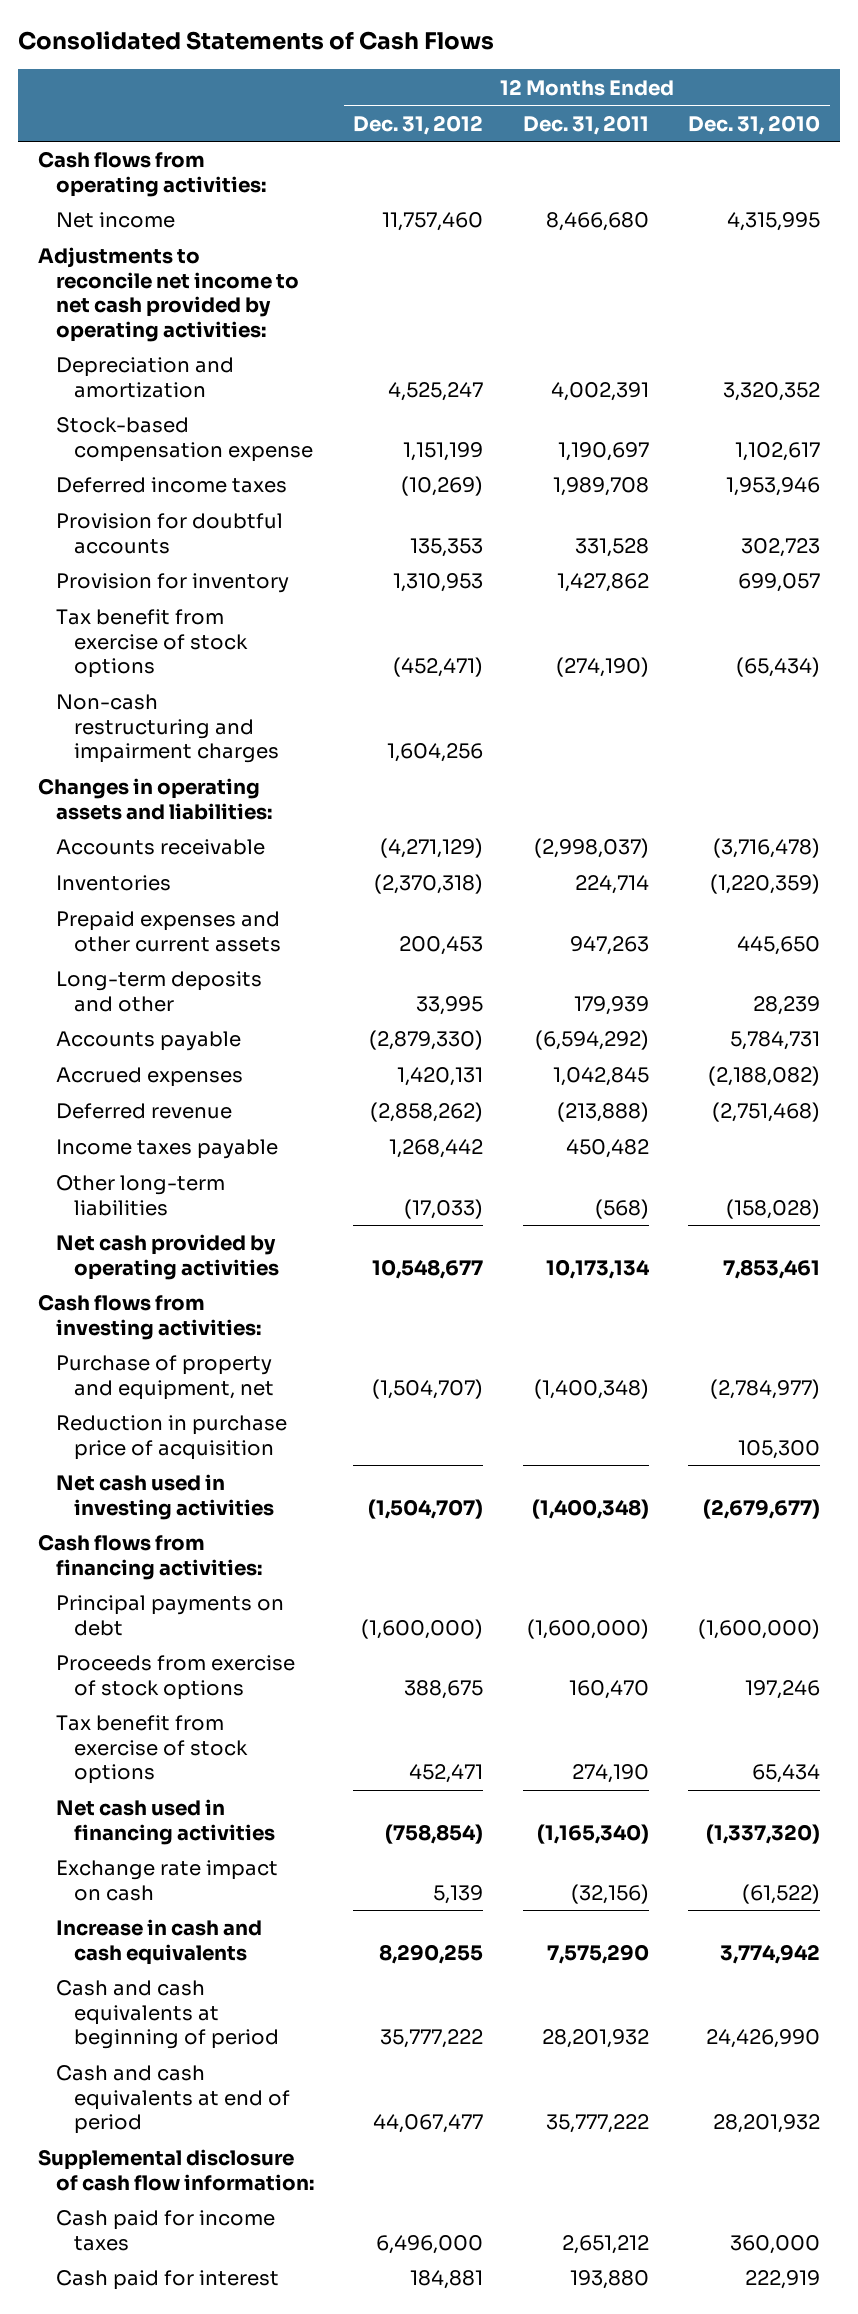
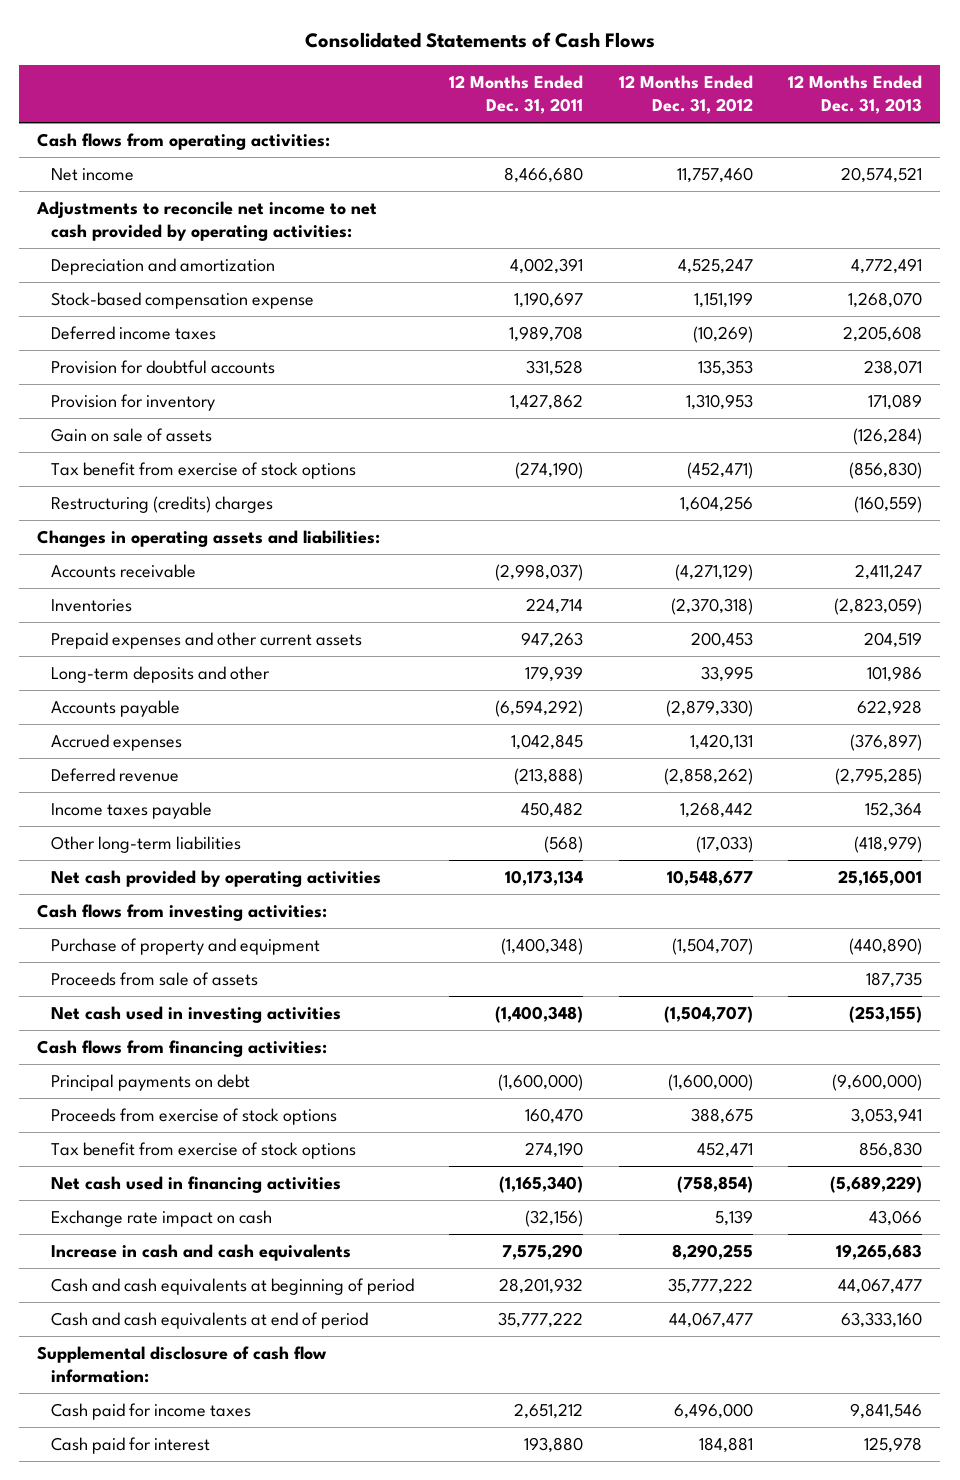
[688,114,821,135] Dec. 31, 2010 -> none
none -> [788,75,923,114] 12 Months Ended Dec. 31, 2013
none -> [50,428,212,443] Gain on sale of assets
[56,694,280,764] Non-cash restructuring and impairment charges -> [50,496,273,514] Restructuring (credits) charges
[56,1415,288,1460] Reduction in purchase price of acquisition -> none
[56,1355,275,1400] Purchase of property and equipment, net -> [50,938,320,956] Purchase of property and equipment
none -> [50,972,258,987] Proceeds from sale of assets

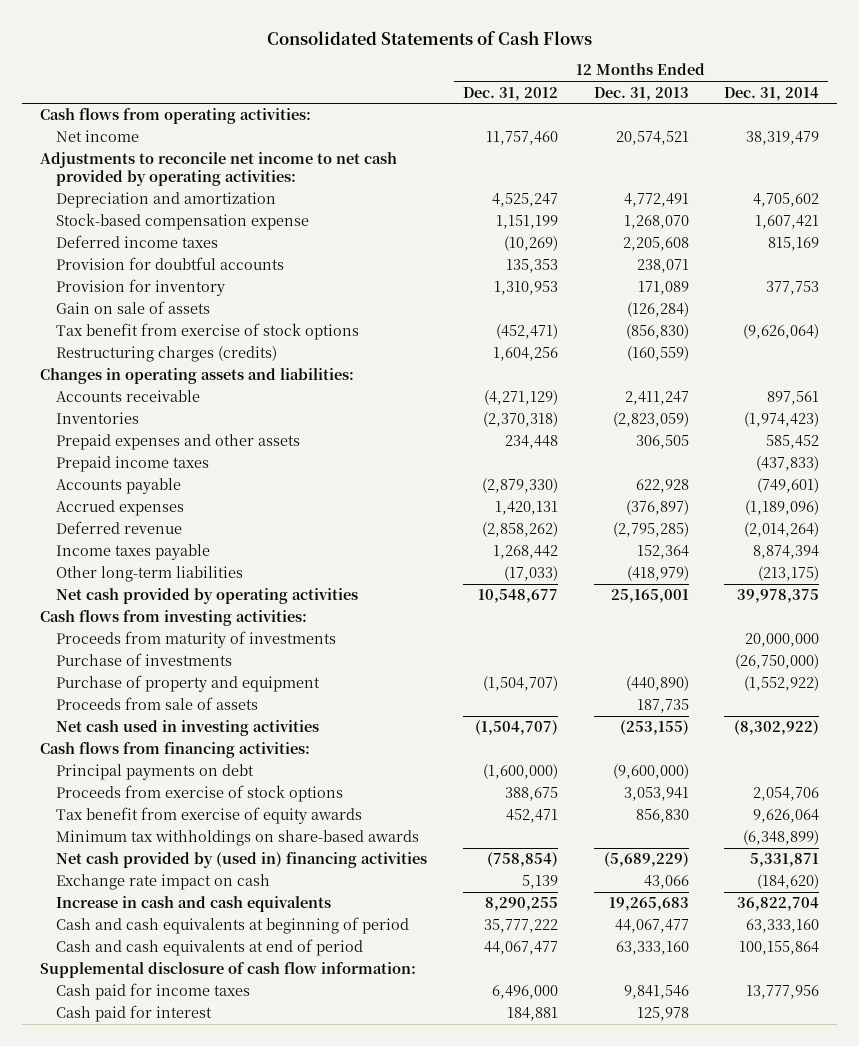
[449,75,584,114] 12 Months Ended Dec. 31, 2011 -> none
none -> [724,86,820,101] Dec. 31, 2014
[50,496,273,514] Restructuring (credits) charges -> [56,346,278,363] Restructuring charges (credits)
[50,666,270,684] Long-term deposits and other -> none
[50,632,362,650] Prepaid expenses and other current assets -> [56,434,301,451] Prepaid expenses and other assets
[690,632,753,649] 200,453 -> [504,435,558,450] 234,448
[864,632,923,649] 204,519 -> [635,435,689,450] 306,505
none -> [56,456,210,473] Prepaid income taxes
none -> [56,631,337,649] Proceeds from maturity of investments
none -> [56,653,233,667] Purchase of investments
[50,1142,356,1160] Tax benefit from exercise of stock options -> [56,807,363,825] Tax benefit from exercise of equity awards
none -> [56,830,420,847] Minimum tax withholdings on share-based awards
[50,1176,341,1194] Net cash used in financing activities -> [56,852,428,869] Net cash provided by (used in) financing activities

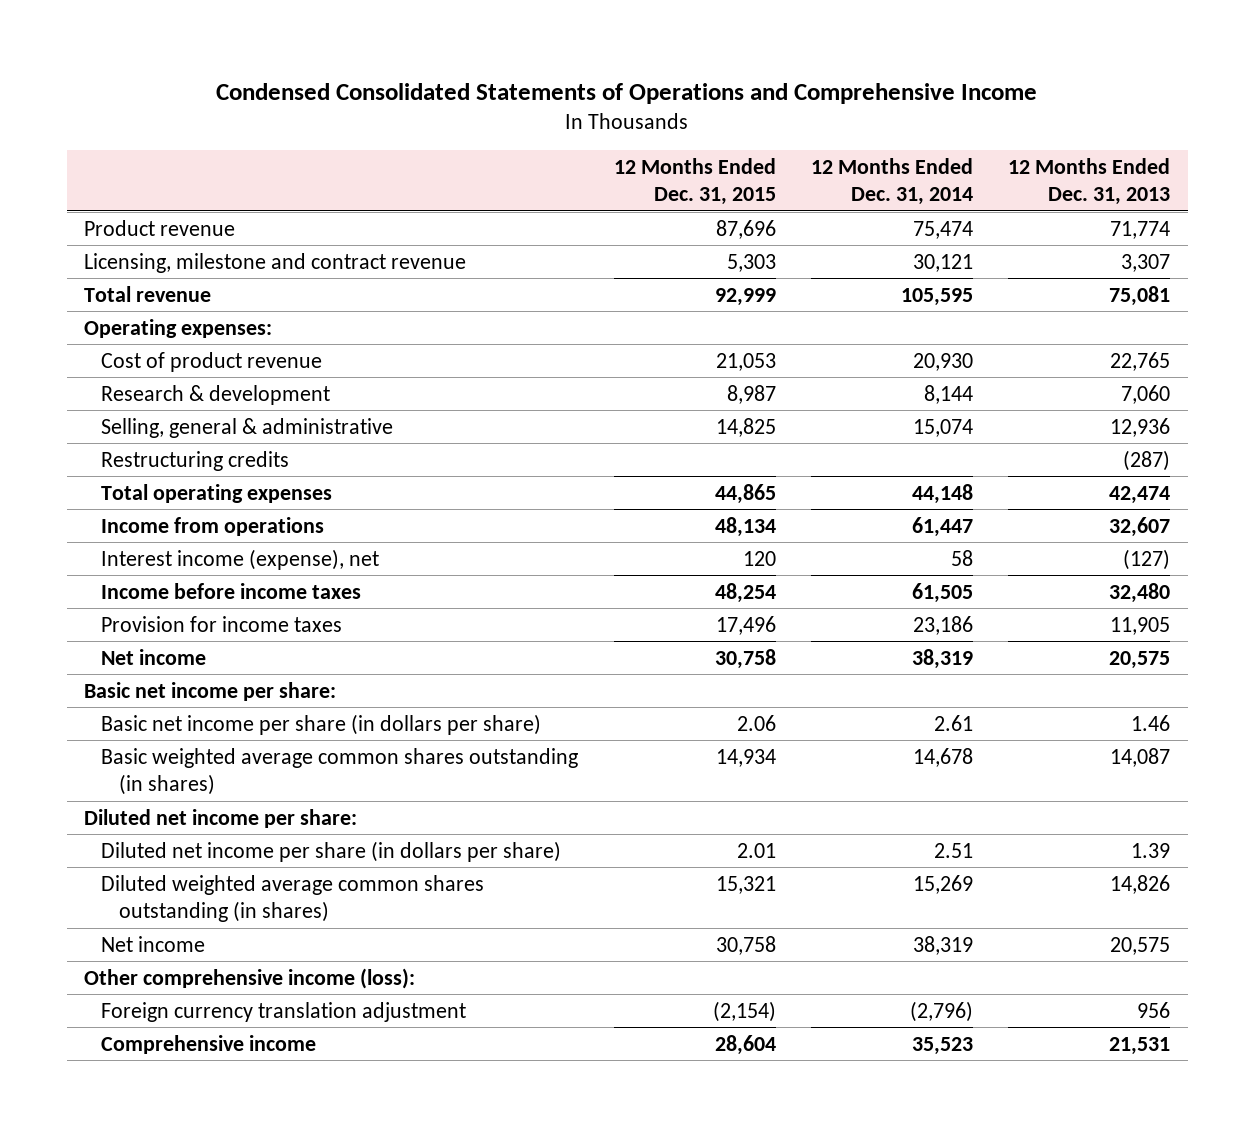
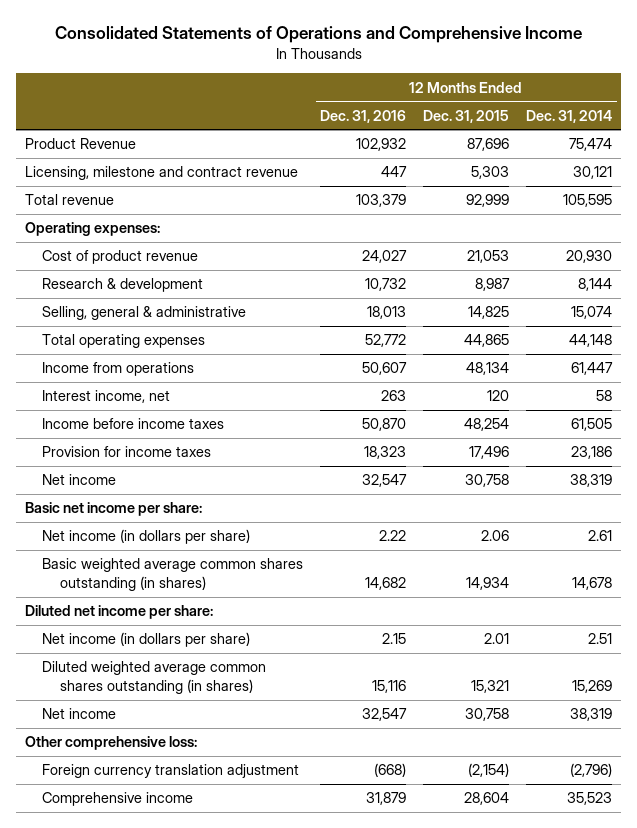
[216,82,1038,104] Condensed Consolidated Statements of Operations and Comprehensive Income -> [54,25,582,43] Consolidated Statements of Operations and Comprehensive Income
[1008,157,1171,206] 12 Months Ended Dec. 31, 2013 -> none
none -> [320,109,407,123] Dec. 31, 2016
[84,219,236,236] Product revenue -> [24,138,136,150] Product Revenue
[101,450,290,471] Restructuring credits -> none
[101,548,380,570] Interest income (expense), net -> [42,390,171,404] Interest income, net
[101,713,542,735] Basic net income per share (in dollars per share) -> [42,529,251,545] Net income (in dollars per share)
[101,840,562,862] Diluted net income per share (in dollars per share) -> [42,632,251,648] Net income (in dollars per share)
[84,967,416,989] Other comprehensive income (loss): -> [24,736,197,751] Other comprehensive loss:

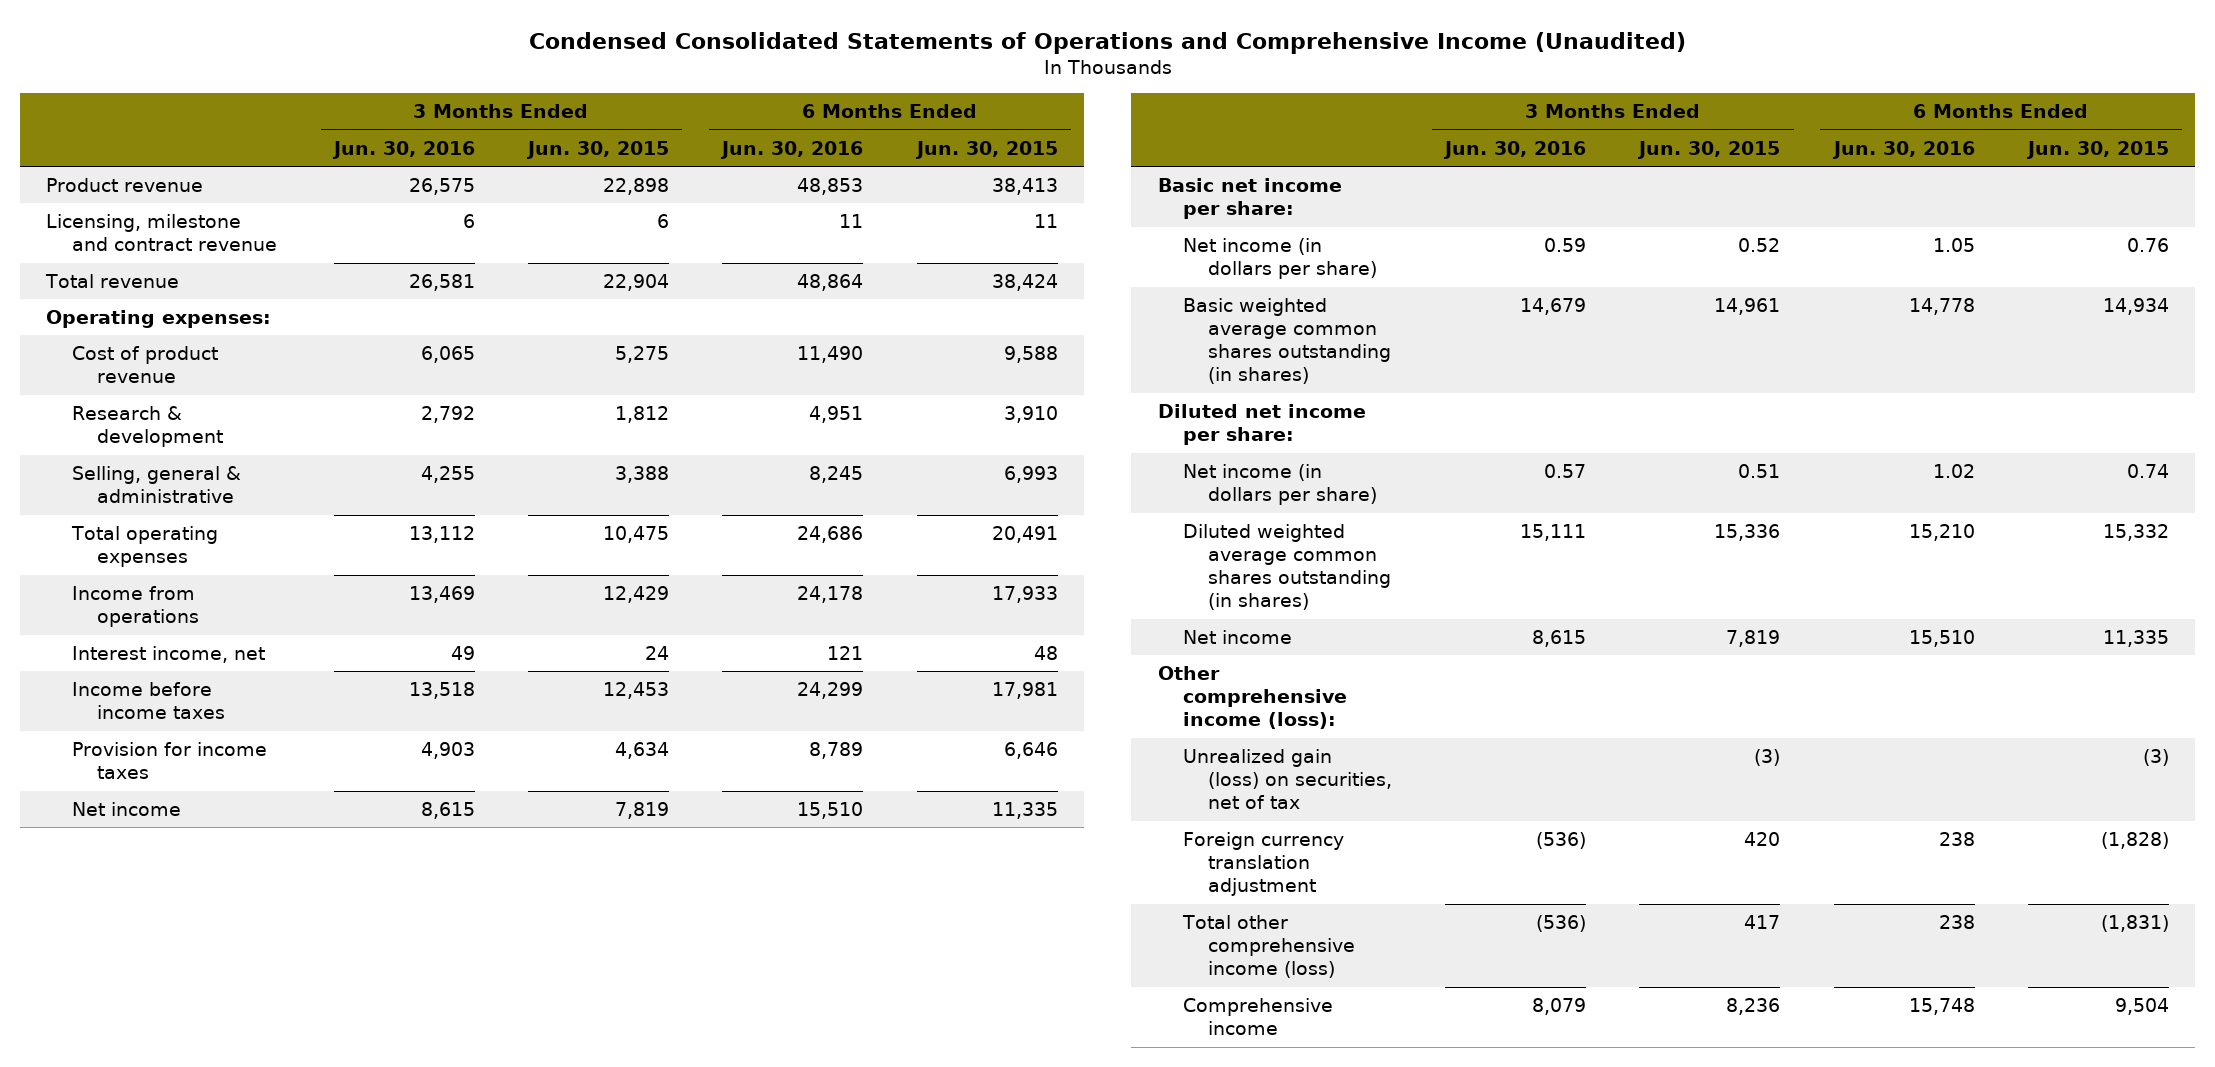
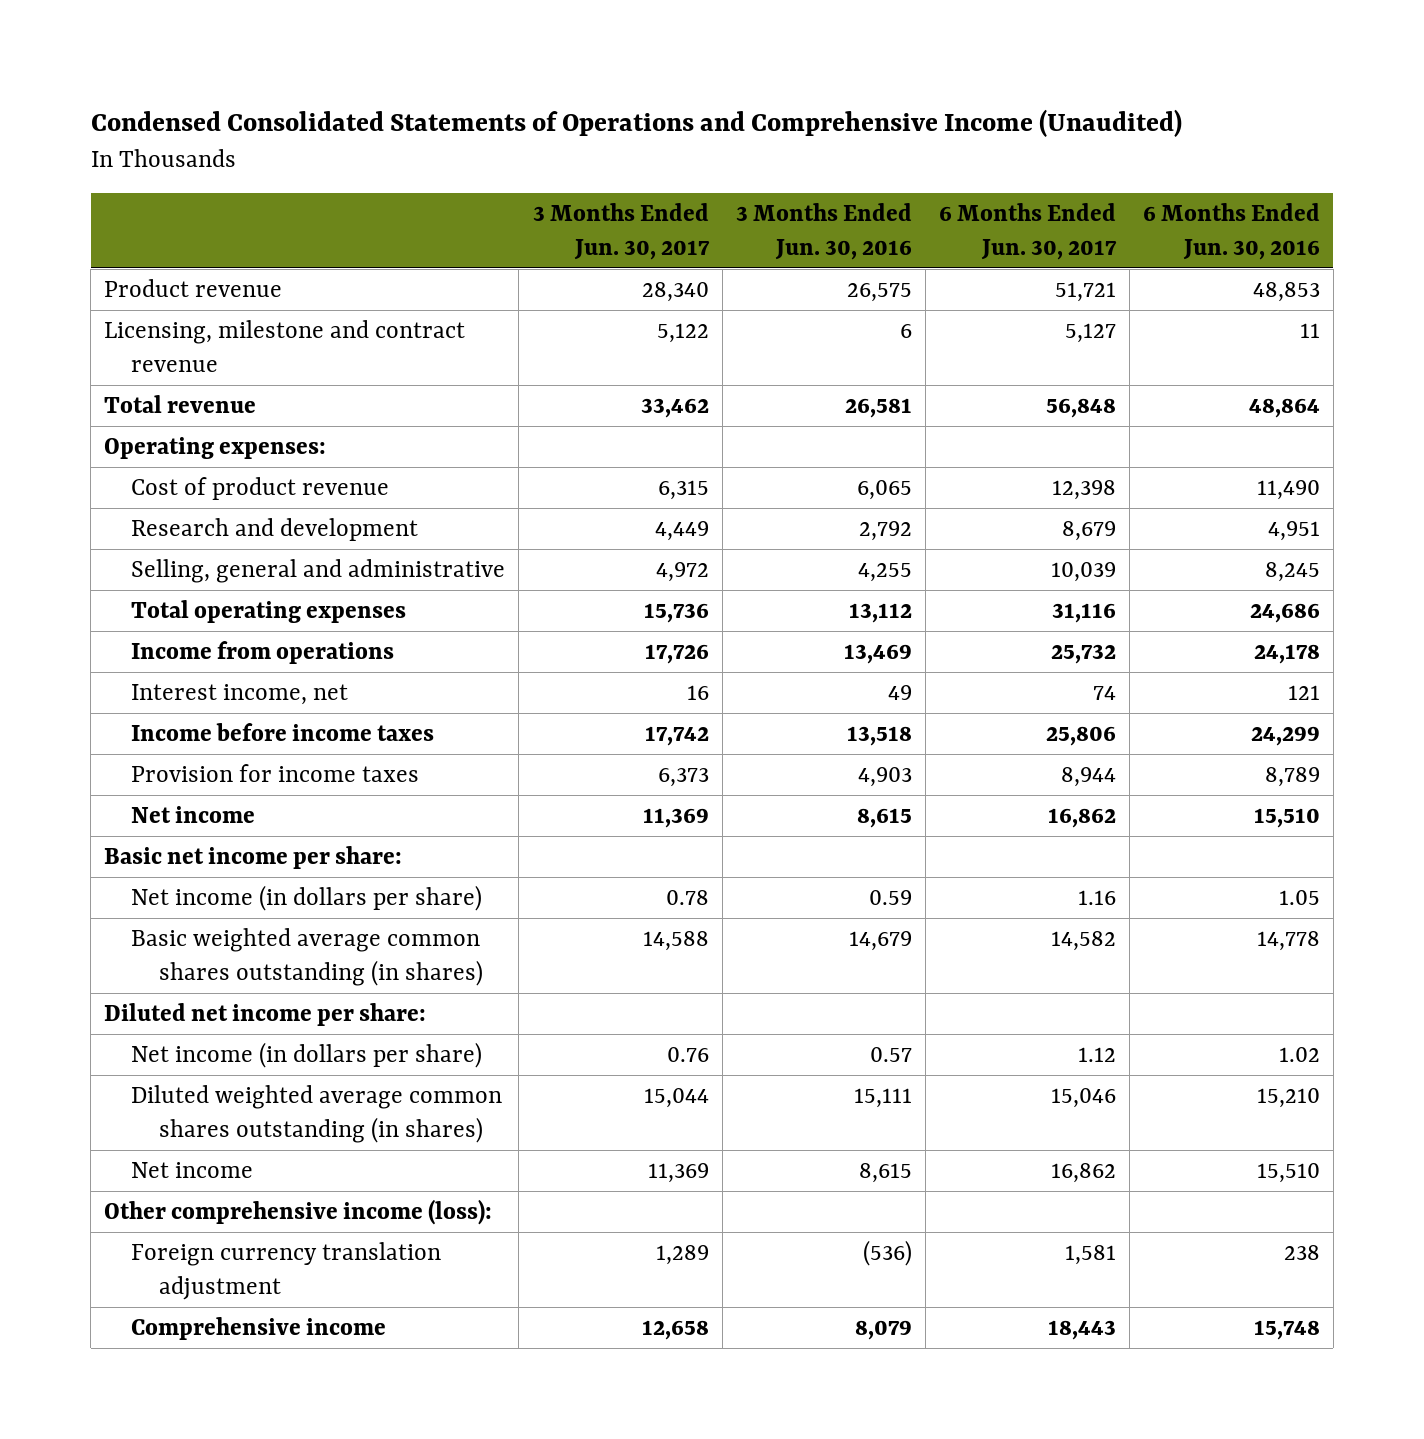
[526,140,670,159] Jun. 30, 2015 -> none
[914,140,1058,159] Jun. 30, 2015 -> none
none -> [532,202,710,261] 3 Months Ended Jun. 30, 2017
none -> [938,202,1117,261] 6 Months Ended Jun. 30, 2017
[71,406,223,448] Research & development -> [131,517,419,541] Research and development
[71,466,241,504] Selling, general & administrative -> [131,558,506,583] Selling, general and administrative
[1182,749,1392,810] Unrealized gain (loss) on securities, net of tax -> none
[1181,915,1355,979] Total other comprehensive income (loss) -> none

